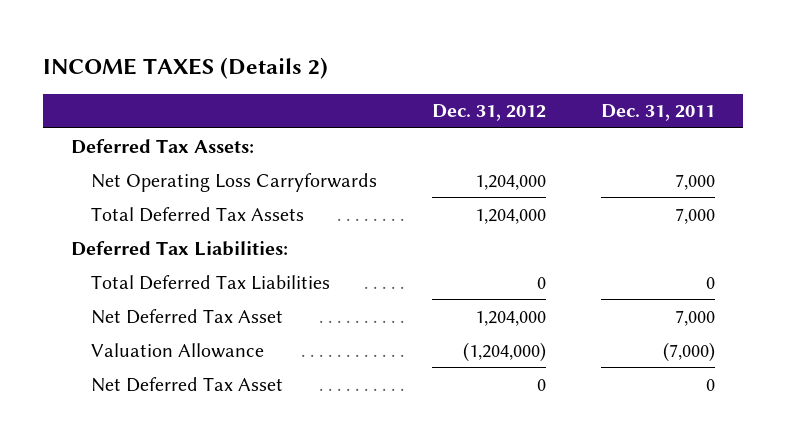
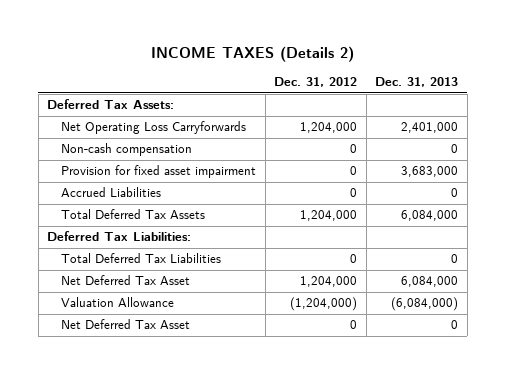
[601,104,716,122] Dec. 31, 2011 -> none
none -> [375,77,459,88] Dec. 31, 2013
none -> [61,143,193,157] Non-cash compensation
none -> [61,165,257,179] Provision for fixed asset impairment
none -> [61,187,162,198] Accrued Liabilities

